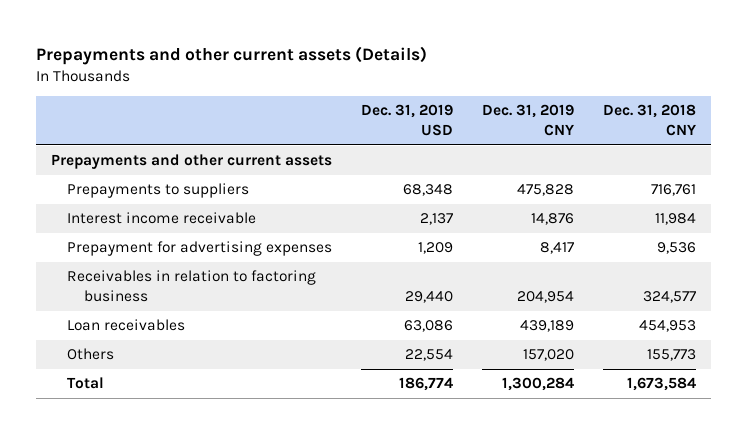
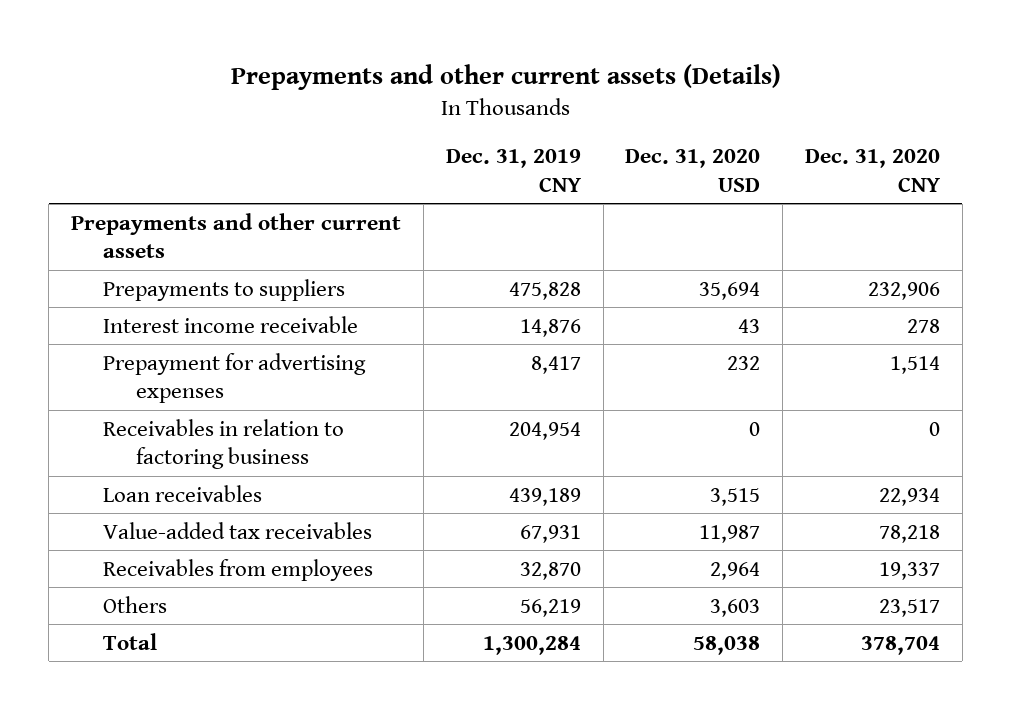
[361,104,454,137] Dec. 31, 2019 USD -> none
[603,104,697,137] Dec. 31, 2018 CNY -> none
none -> [625,149,761,192] Dec. 31, 2020 USD
none -> [805,149,941,192] Dec. 31, 2020 CNY
none -> [103,521,373,539] Value-added tax receivables
none -> [103,558,374,581] Receivables from employees
[523,349,575,362] 157,020 -> [519,598,581,617] 56,219

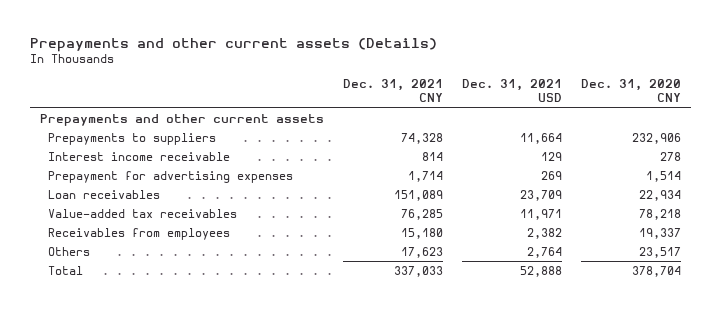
[445,149,581,192] Dec. 31, 2019 CNY -> none
[625,149,761,192] Dec. 31, 2020 USD -> none
none -> [342,79,443,103] Dec. 31, 2021 CNY
none -> [462,79,563,103] Dec. 31, 2021 USD
[103,418,345,469] Receivables in relation to factoring business -> none

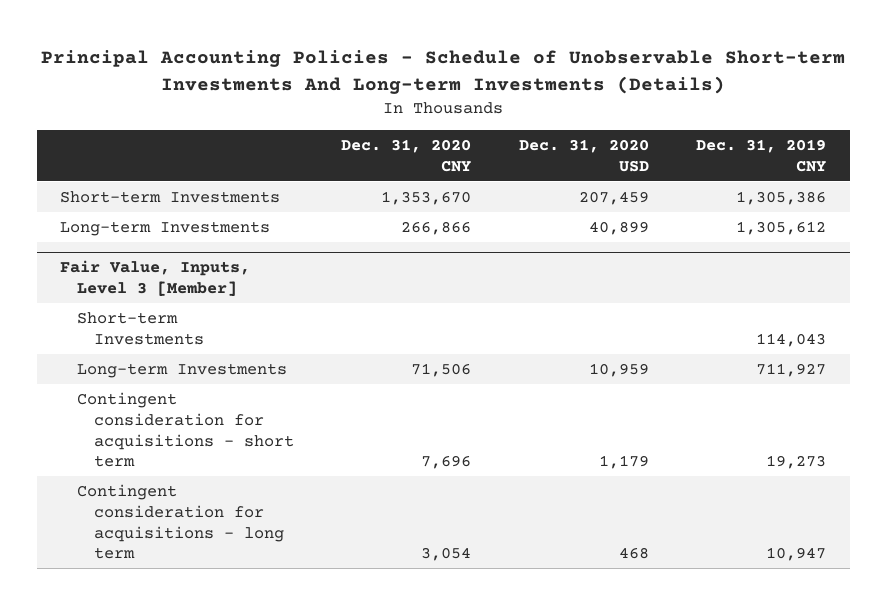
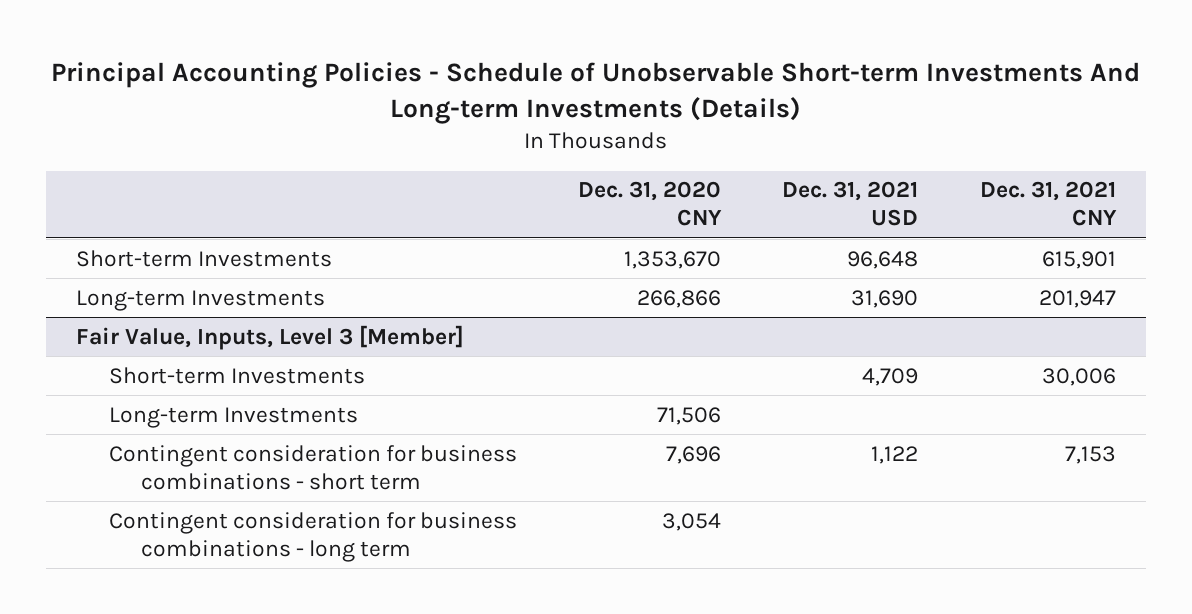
[518,138,649,172] Dec. 31, 2020 USD -> none
[696,138,827,172] Dec. 31, 2019 CNY -> none
none -> [782,181,919,227] Dec. 31, 2021 USD
none -> [979,181,1117,227] Dec. 31, 2021 CNY
[77,391,294,468] Contingent consideration for acquisitions - short term -> [108,444,517,490] Contingent consideration for business combinations - short term
[77,483,284,560] Contingent consideration for acquisitions - long term -> [108,511,517,562] Contingent consideration for business combinations - long term

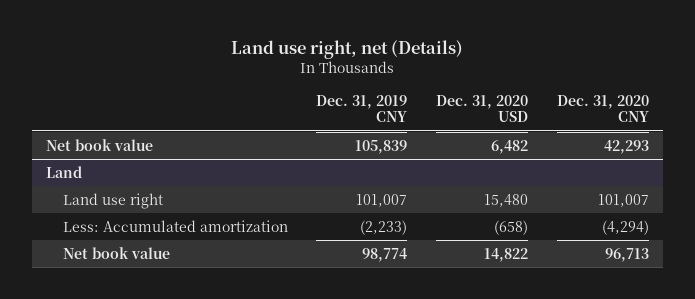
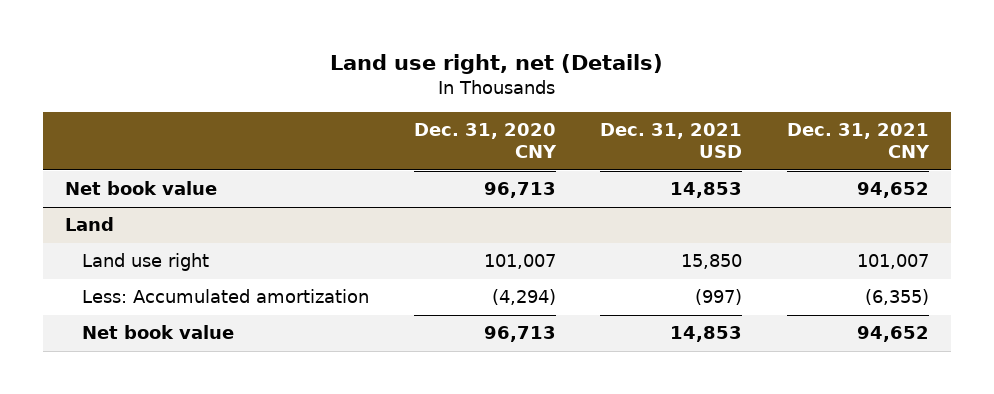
[316,95,408,123] Dec. 31, 2019 CNY -> none
[435,95,528,123] Dec. 31, 2020 USD -> none
none -> [600,123,743,159] Dec. 31, 2021 USD
none -> [787,123,931,159] Dec. 31, 2021 CNY
[603,139,649,154] 42,293 -> [483,182,556,199] 96,713

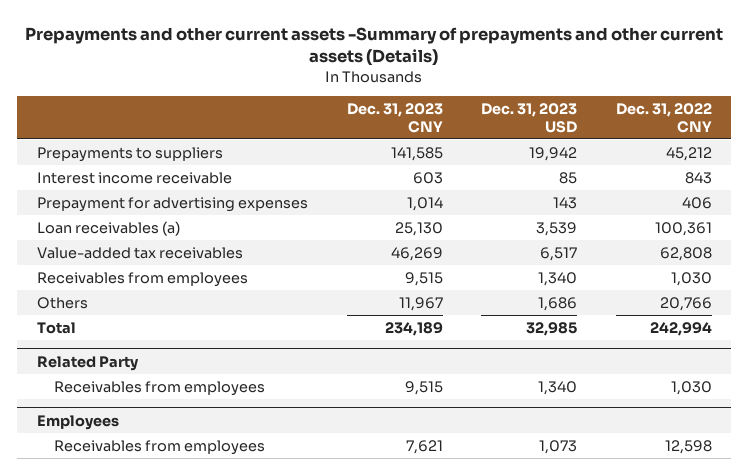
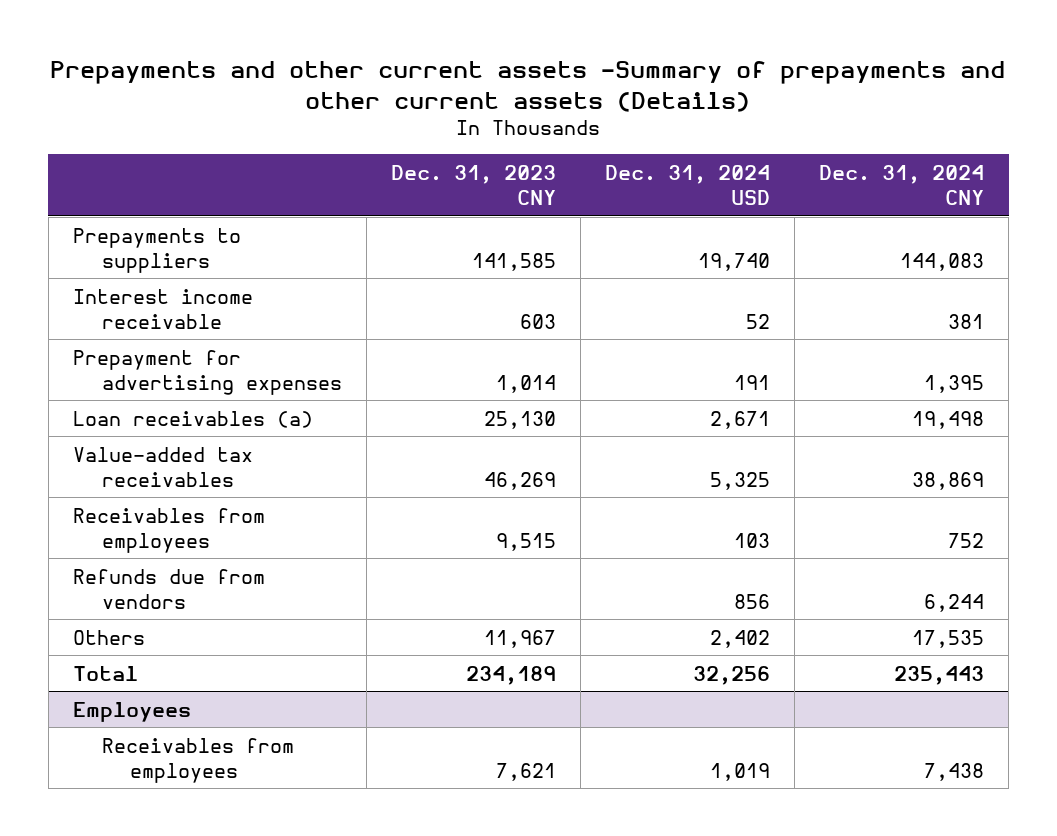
[481,103,578,133] Dec. 31, 2023 USD -> none
[615,103,712,133] Dec. 31, 2022 CNY -> none
none -> [604,164,770,206] Dec. 31, 2024 USD
none -> [819,164,985,206] Dec. 31, 2024 CNY
none -> [72,568,265,609] Refunds due from vendors
[36,355,139,371] Related Party -> none
[53,380,265,396] Receivables from employees -> none

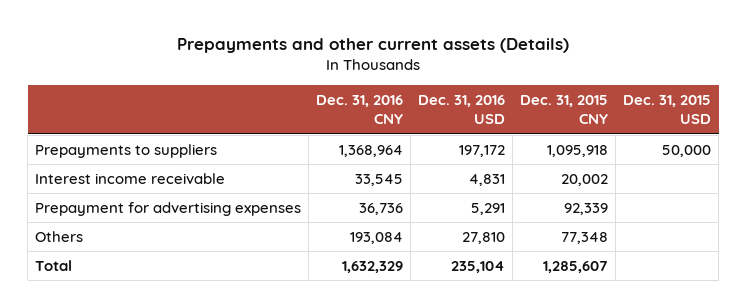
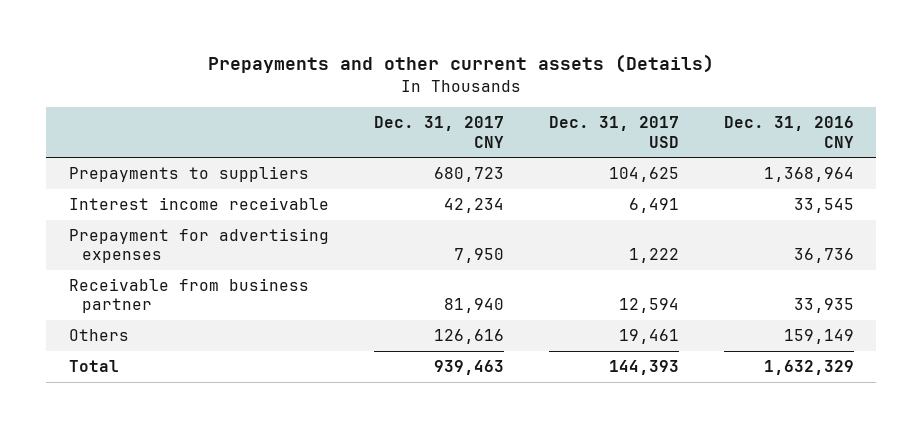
[418,95,506,125] Dec. 31, 2016 USD -> none
[520,95,609,125] Dec. 31, 2015 CNY -> none
[623,95,712,125] Dec. 31, 2015 USD -> none
none -> [373,116,504,148] Dec. 31, 2017 CNY
none -> [548,116,679,148] Dec. 31, 2017 USD
none -> [68,277,309,314] Receivable from business partner
[350,231,404,244] 193,084 -> [783,328,854,344] 159,149

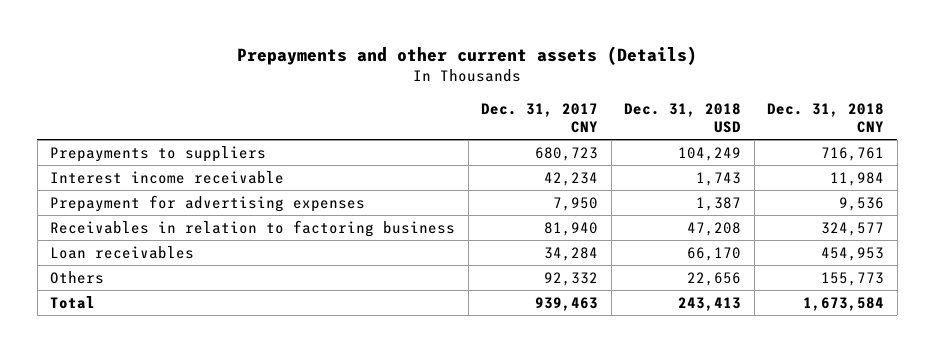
[548,116,679,148] Dec. 31, 2017 USD -> none
[723,116,854,148] Dec. 31, 2016 CNY -> none
none -> [624,103,742,133] Dec. 31, 2018 USD
none -> [767,103,885,133] Dec. 31, 2018 CNY
[68,277,309,314] Receivable from business partner -> [50,219,456,237] Receivables in relation to factoring business
none -> [50,245,195,259] Loan receivables
[433,328,504,344] 126,616 -> [544,271,599,286] 92,332

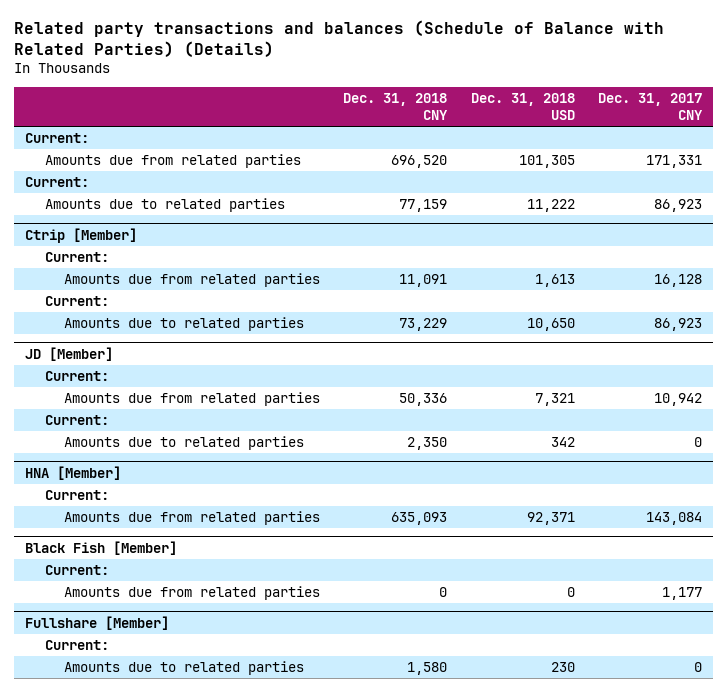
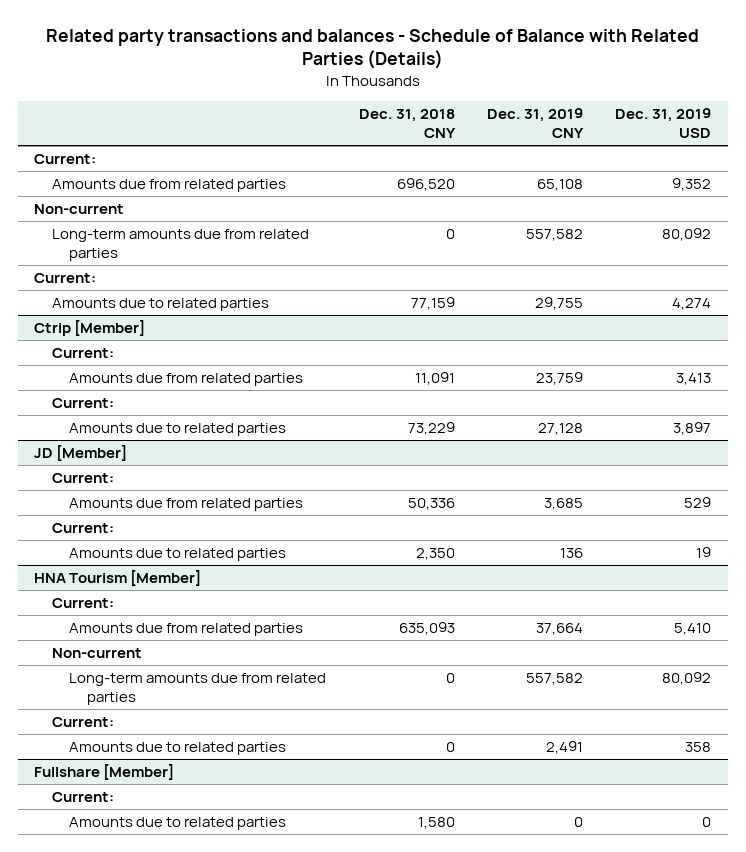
[13,20,664,58] Related party transactions and balances (Schedule of Balance with Related Parties) (Details) -> [45,28,699,70] Related party transactions and balances - Schedule of Balance with Related Parties (Details)
[470,92,575,120] Dec. 31, 2018 USD -> none
[597,92,703,120] Dec. 31, 2017 CNY -> none
none -> [487,107,585,139] Dec. 31, 2019 CNY
none -> [615,107,712,139] Dec. 31, 2019 USD
none -> [34,203,125,214] Non-current
none -> [51,228,309,262] Long-term amounts due from related parties
[25,465,122,480] HNA [Member] -> [34,569,202,586] HNA Tourism [Member]
[25,540,178,555] Black Fish [Member] -> none
none -> [51,647,142,658] Non-current
none -> [69,672,327,706] Long-term amounts due from related parties
[64,586,321,601] Amounts due from related parties -> [69,741,287,755] Amounts due to related parties

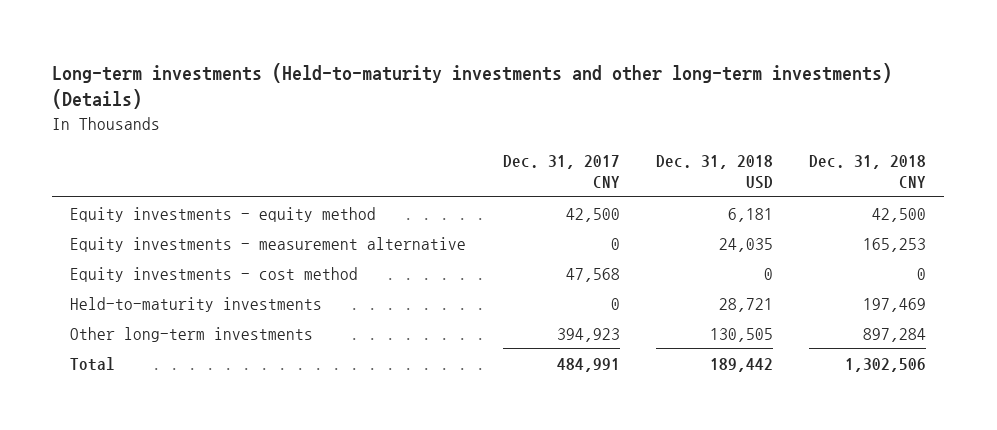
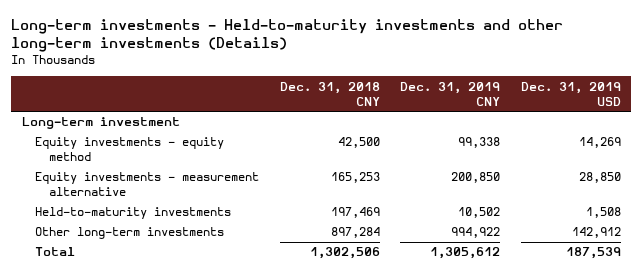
[52,62,893,110] Long-term investments (Held-to-maturity investments and other long-term investments) (Details) -> [11,18,564,53] Long-term investments - Held-to-maturity investments and other long-term investments (Details)
[502,155,620,189] Dec. 31, 2017 CNY -> none
[655,155,773,190] Dec. 31, 2018 USD -> none
none -> [400,81,501,106] Dec. 31, 2019 CNY
none -> [520,81,621,106] Dec. 31, 2019 USD
none -> [21,117,180,130] Long-term investment
[70,266,359,282] Equity investments - cost method -> none

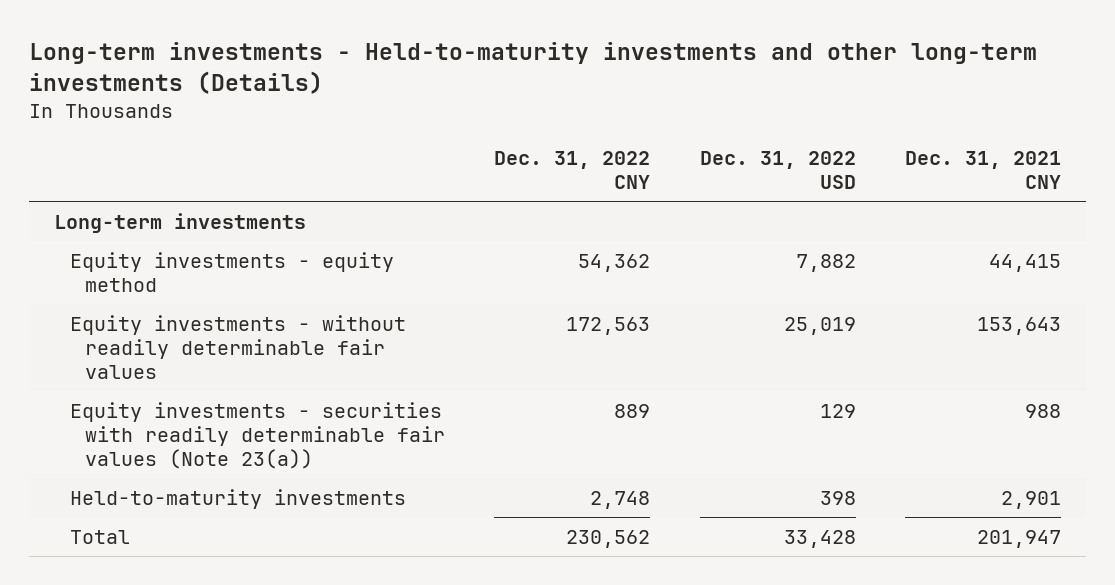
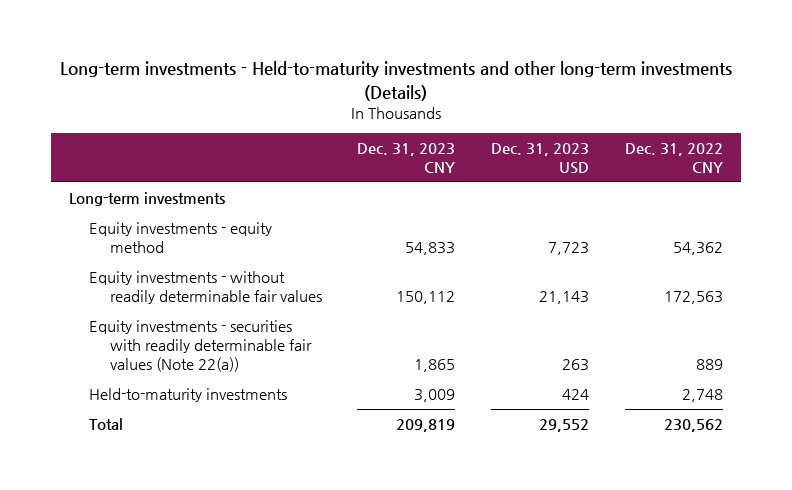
[699,150,856,189] Dec. 31, 2022 USD -> none
[904,150,1061,189] Dec. 31, 2021 CNY -> none
none -> [357,143,456,173] Dec. 31, 2023 CNY
none -> [491,143,590,174] Dec. 31, 2023 USD
[69,401,446,469] Equity investments - securities with readily determinable fair values (Note 23(a)) -> [89,320,312,372] Equity investments - securities with readily determinable fair values (Note 22(a))

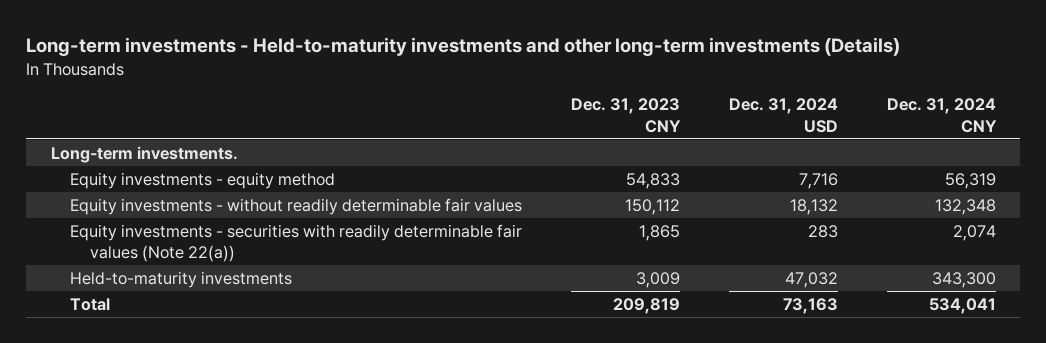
[491,143,590,174] Dec. 31, 2023 USD -> none
[625,143,724,173] Dec. 31, 2022 CNY -> none
none -> [729,98,839,133] Dec. 31, 2024 USD
none -> [886,98,997,133] Dec. 31, 2024 CNY
[69,192,226,207] Long-term investments -> [50,145,238,163] Long-term investments.

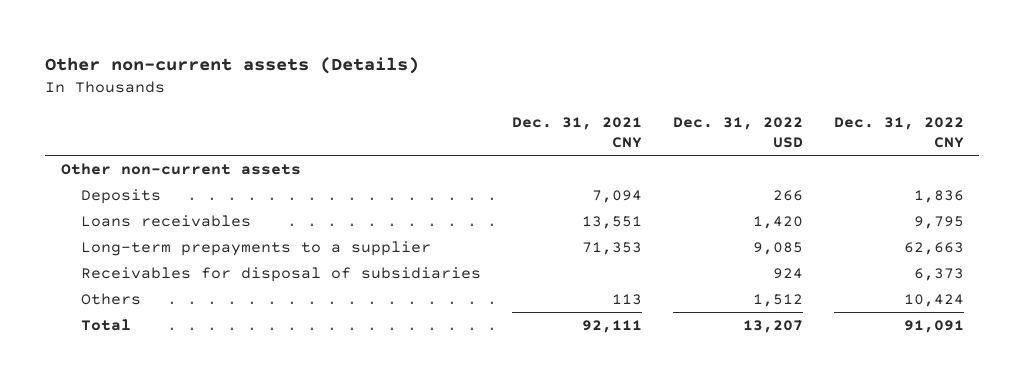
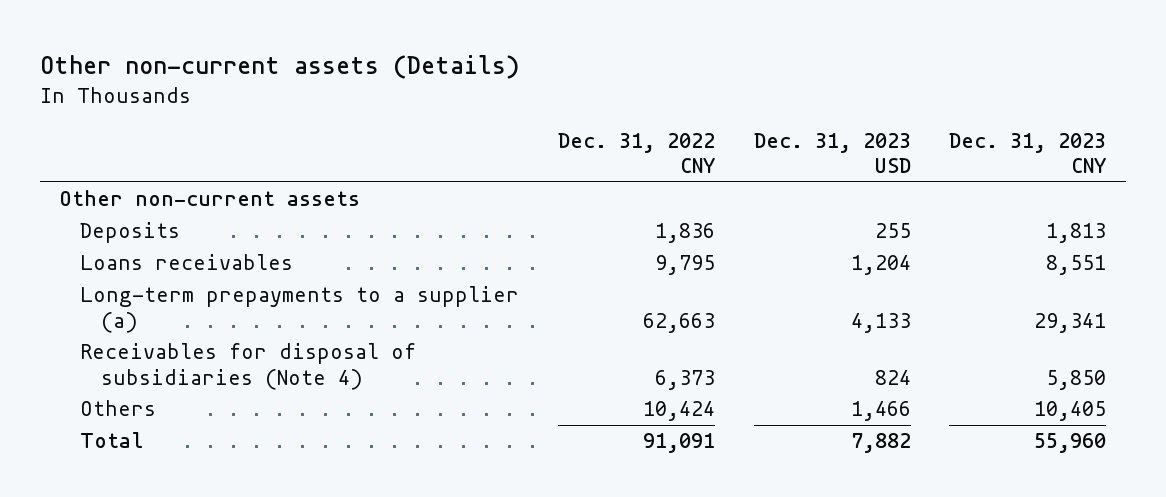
[512,116,643,148] Dec. 31, 2021 CNY -> none
[672,116,803,148] Dec. 31, 2022 USD -> none
none -> [753,132,911,174] Dec. 31, 2023 USD
none -> [949,132,1107,174] Dec. 31, 2023 CNY
[81,240,432,256] Long-term prepayments to a supplier -> [80,286,520,333] Long-term prepayments to a supplier (a)
[81,266,482,282] Receivables for disposal of subsidiaries -> [80,343,417,390] Receivables for disposal of subsidiaries (Note 4)

